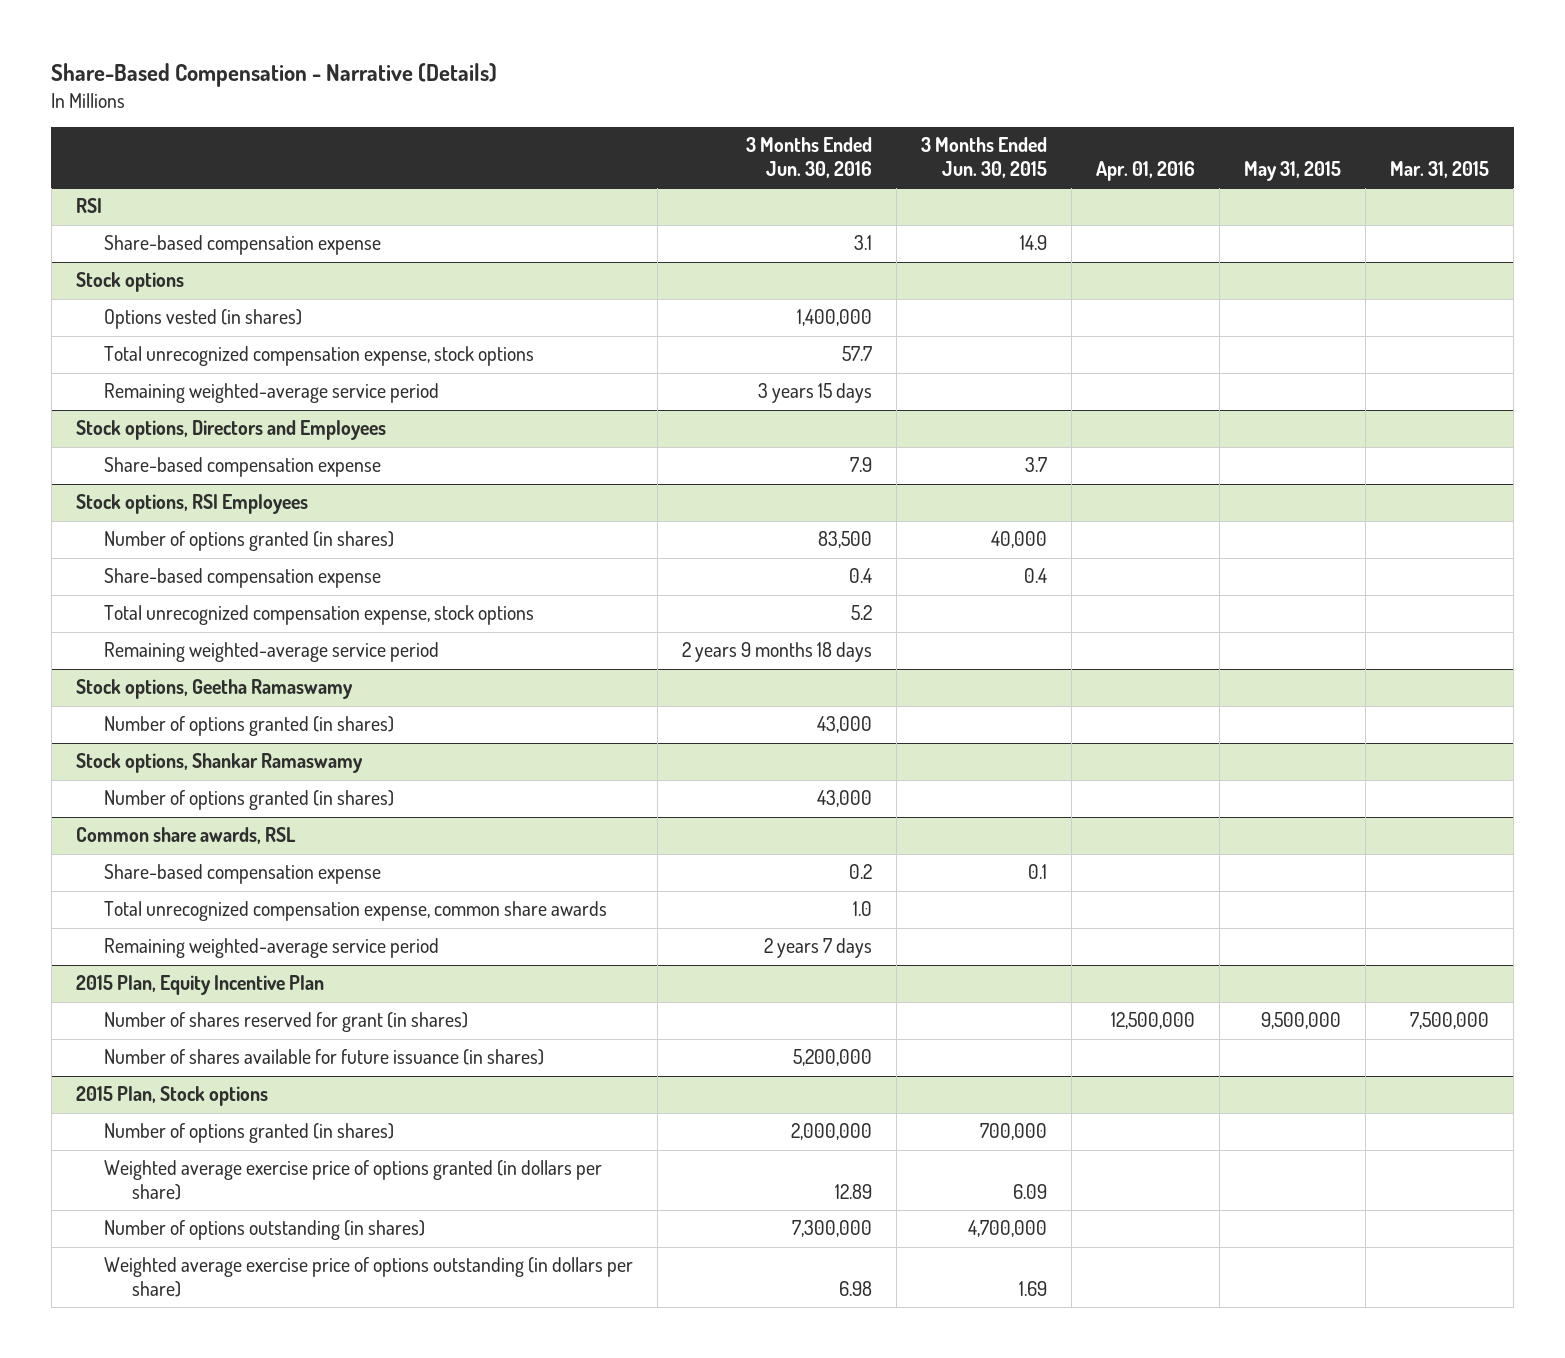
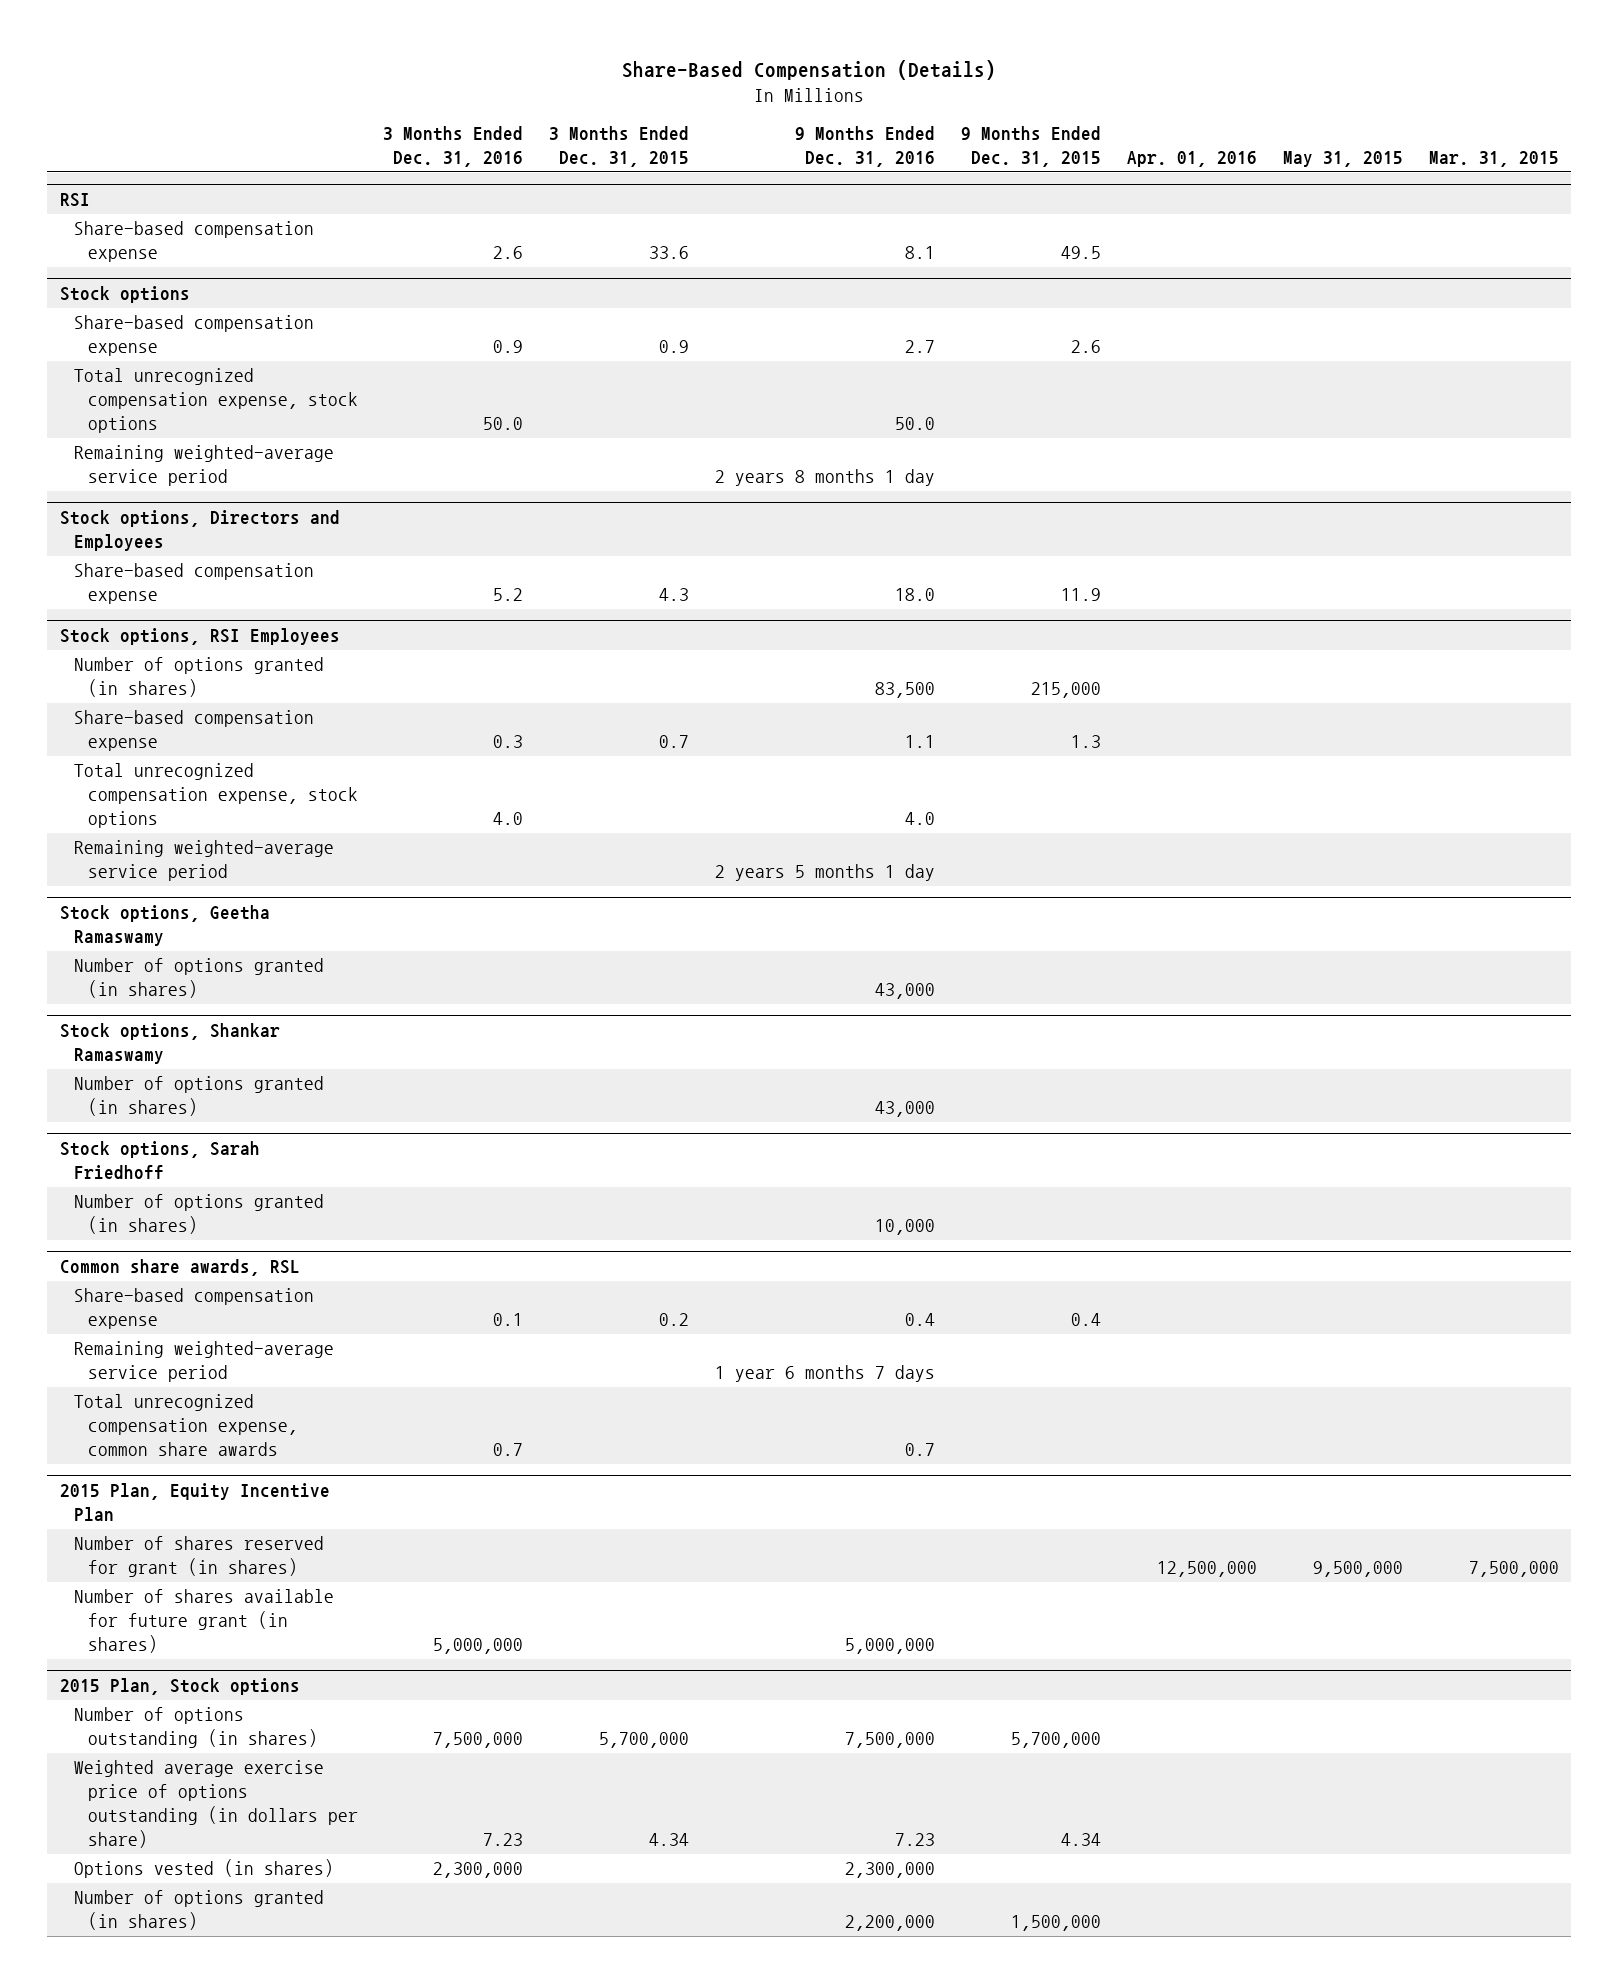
[51,63,498,88] Share-Based Compensation - Narrative (Details) -> [622,59,997,80] Share-Based Compensation (Details)
[745,137,872,179] 3 Months Ended Jun. 30, 2016 -> none
[921,137,1048,179] 3 Months Ended Jun. 30, 2015 -> none
none -> [383,126,524,168] 3 Months Ended Dec. 31, 2016
none -> [549,126,690,168] 3 Months Ended Dec. 31, 2015
none -> [795,126,936,168] 9 Months Ended Dec. 31, 2016
none -> [960,126,1101,168] 9 Months Ended Dec. 31, 2015
[103,309,302,330] Options vested (in shares) -> none
none -> [73,315,314,357] Share-based compensation expense
none -> [60,1141,261,1180] Stock options, Sarah Friedhoff
none -> [73,1194,324,1235] Number of options granted (in shares)
[103,901,607,922] Total unrecognized compensation expense, common share awards -> [73,1394,298,1457] Total unrecognized compensation expense, common share awards
[103,1049,544,1066] Number of shares available for future issuance (in shares) -> [73,1589,334,1654] Number of shares available for future grant (in shares)
[103,1160,602,1201] Weighted average exercise price of options granted (in dollars per share) -> none
none -> [73,1859,334,1879] Options vested (in shares)
[103,1123,394,1144] Number of options granted (in shares) -> [73,1890,324,1931] Number of options granted (in shares)

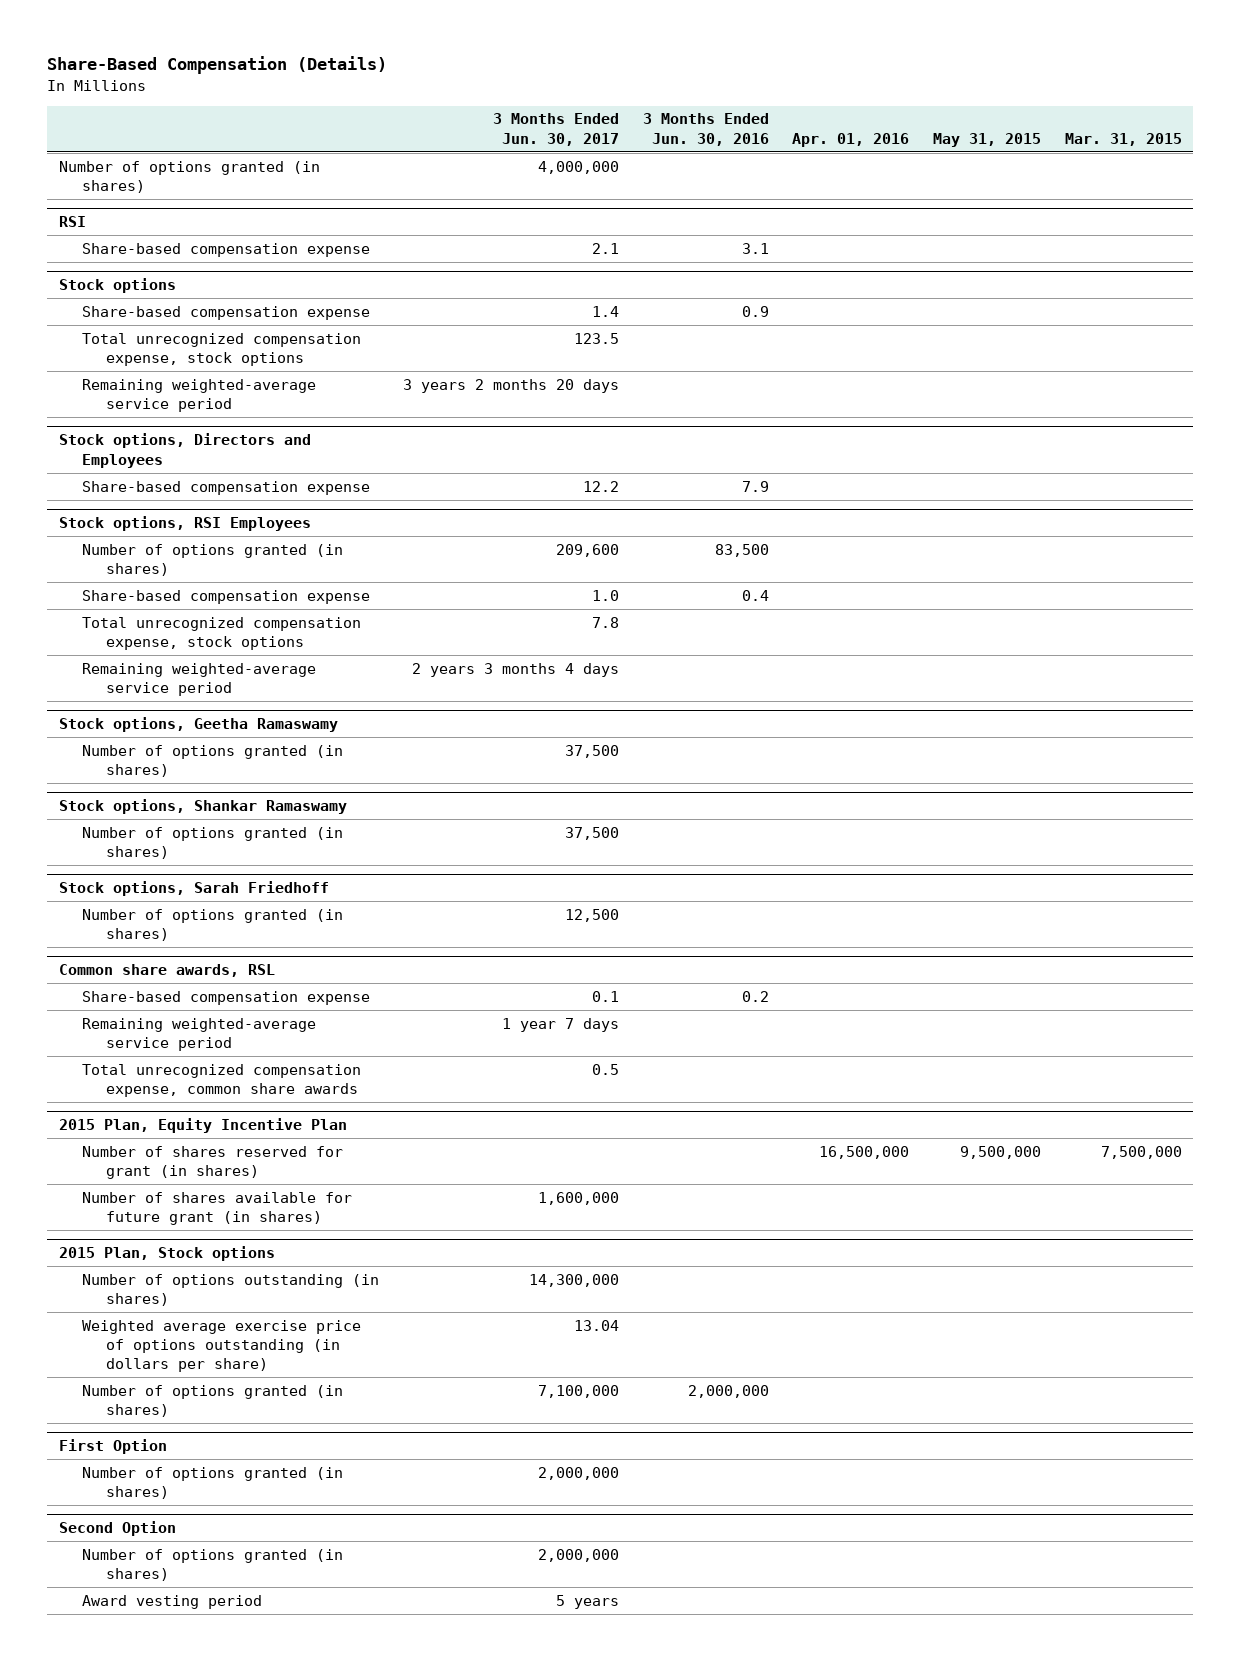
[383,126,524,168] 3 Months Ended Dec. 31, 2016 -> none
[549,126,690,168] 3 Months Ended Dec. 31, 2015 -> none
[795,126,936,168] 9 Months Ended Dec. 31, 2016 -> none
[960,126,1101,168] 9 Months Ended Dec. 31, 2015 -> none
none -> [493,113,620,146] 3 Months Ended Jun. 30, 2017
none -> [642,113,769,146] 3 Months Ended Jun. 30, 2016
none -> [58,160,320,194] Number of options granted (in shares)
[1156,1561,1257,1578] 12,500,000 -> [819,1145,910,1159] 16,500,000
[73,1859,334,1879] Options vested (in shares) -> none
none -> [58,1439,167,1455] First Option
none -> [82,1466,344,1500] Number of options granted (in shares)
none -> [58,1521,176,1537] Second Option
none -> [82,1548,344,1582] Number of options granted (in shares)
none -> [82,1594,263,1609] Award vesting period

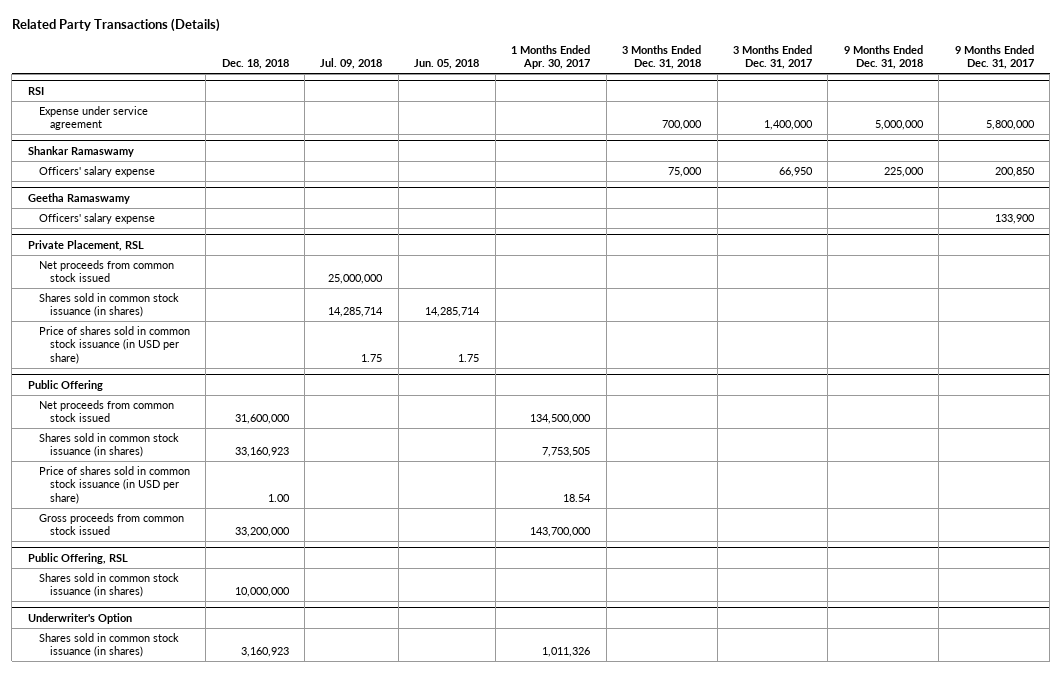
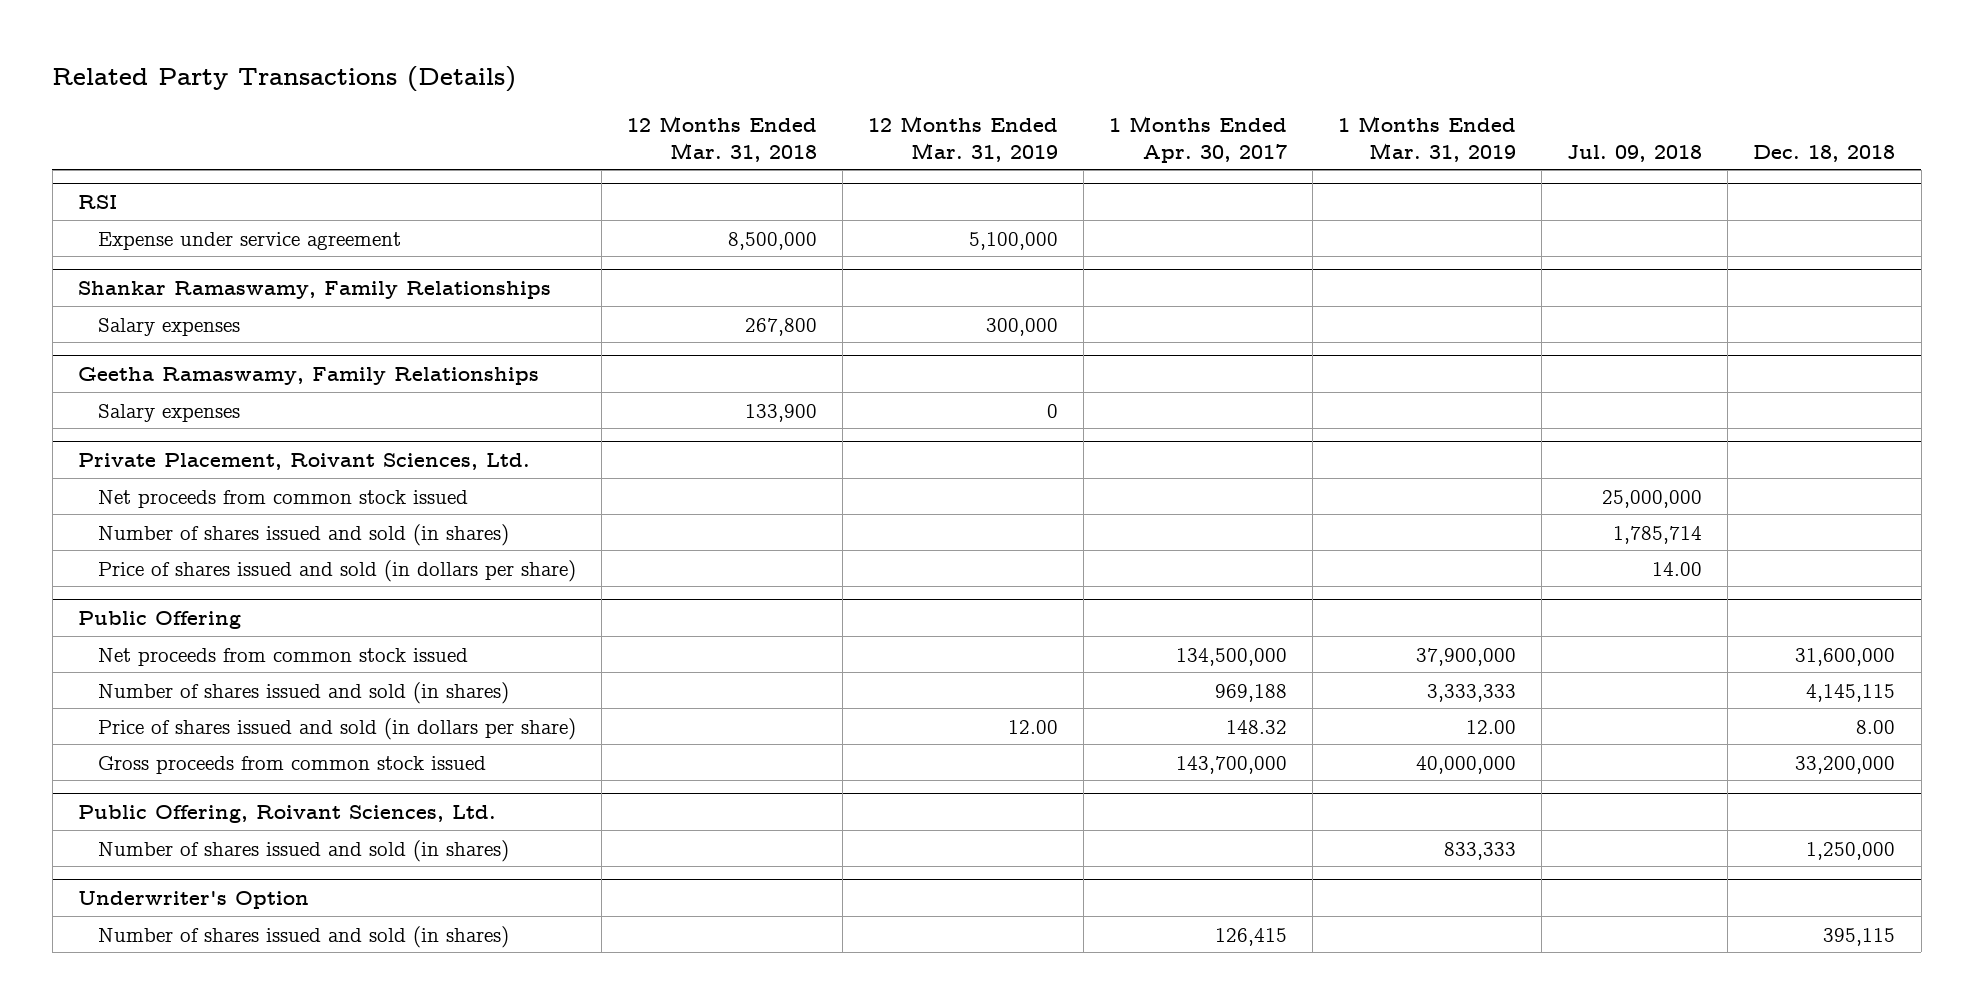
[414,59,480,70] Jun. 05, 2018 -> none
[622,45,702,70] 3 Months Ended Dec. 31, 2018 -> none
[732,45,812,70] 3 Months Ended Dec. 31, 2017 -> none
[843,45,923,70] 9 Months Ended Dec. 31, 2018 -> none
[954,45,1034,70] 9 Months Ended Dec. 31, 2017 -> none
none -> [626,116,817,162] 12 Months Ended Mar. 31, 2018
none -> [867,116,1058,162] 12 Months Ended Mar. 31, 2019
none -> [1338,116,1517,162] 1 Months Ended Mar. 31, 2019
[27,145,134,157] Shankar Ramaswamy -> [78,280,552,299] Shankar Ramaswamy, Family Relationships
[38,166,155,178] Officers' salary expense -> [97,317,240,336] Salary expenses
[27,192,130,204] Geetha Ramaswamy -> [78,366,540,385] Geetha Ramaswamy, Family Relationships
[38,213,155,225] Officers' salary expense -> [97,403,240,422] Salary expenses
[27,239,144,251] Private Placement, RSL -> [78,452,531,470] Private Placement, Roivant Sciences, Ltd.
[38,293,179,318] Shares sold in common stock issuance (in shares) -> [97,523,509,546] Number of shares issued and sold (in shares)
[328,307,384,318] 14,285,714 -> [1613,525,1703,544] 1,785,714
[38,326,190,364] Price of shares sold in common stock issuance (in USD per share) -> [97,559,576,582] Price of shares issued and sold (in dollars per share)
[361,353,383,362] 1.75 -> [1652,561,1703,576] 14.00
[38,433,179,458] Shares sold in common stock issuance (in shares) -> [97,681,509,704] Number of shares issued and sold (in shares)
[234,447,289,458] 33,160,923 -> [1806,683,1896,702] 4,145,115
[542,447,591,458] 7,753,505 -> [1215,683,1288,702] 969,188
[38,466,190,504] Price of shares sold in common stock issuance (in USD per share) -> [97,717,576,740] Price of shares issued and sold (in dollars per share)
[267,493,290,502] 1.00 -> [1856,719,1896,734] 8.00
[563,493,592,502] 18.54 -> [1226,719,1288,734] 148.32
[27,552,128,564] Public Offering, RSL -> none
[38,573,179,598] Shares sold in common stock issuance (in shares) -> none
none -> [78,804,497,823] Public Offering, Roivant Sciences, Ltd.
none -> [97,839,509,862] Number of shares issued and sold (in shares)
[38,633,179,658] Shares sold in common stock issuance (in shares) -> [97,925,509,948] Number of shares issued and sold (in shares)
[240,647,289,658] 3,160,923 -> [1823,927,1896,946] 395,115
[542,647,591,658] 1,011,326 -> [1215,927,1288,946] 126,415

